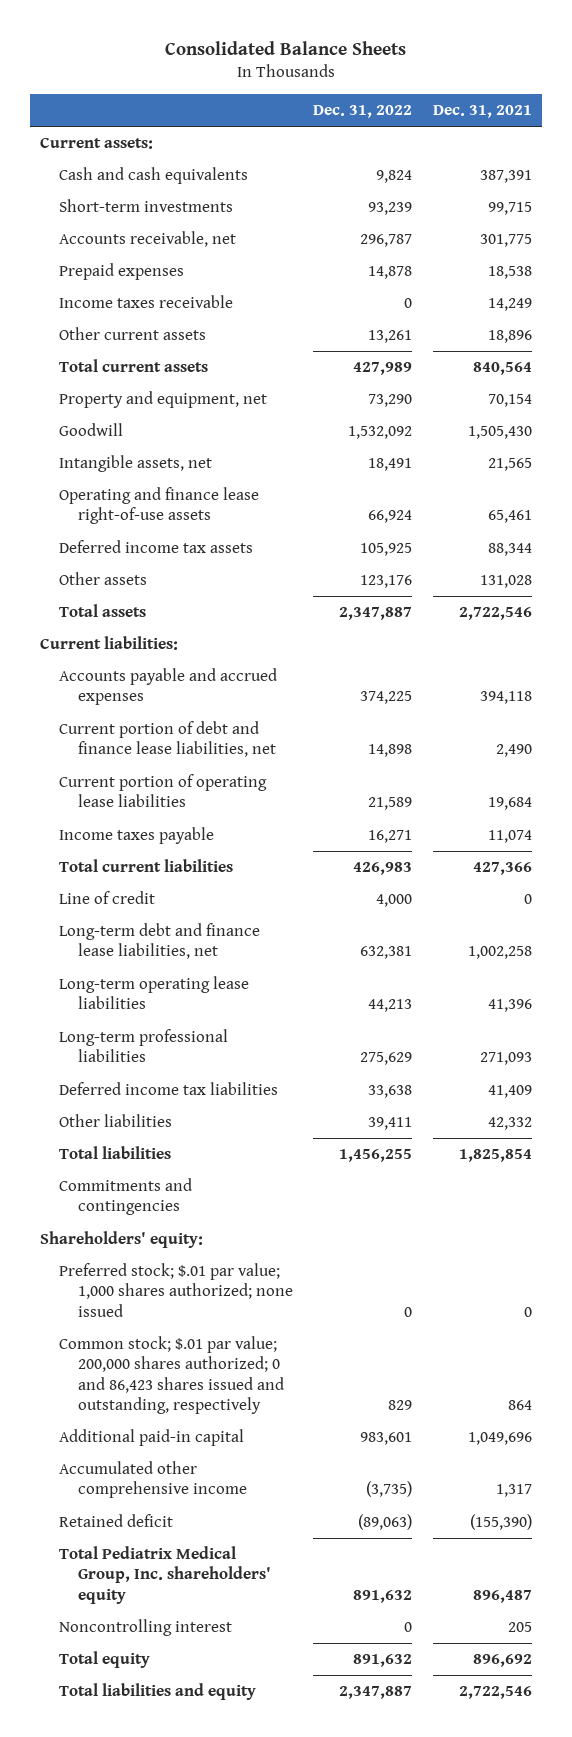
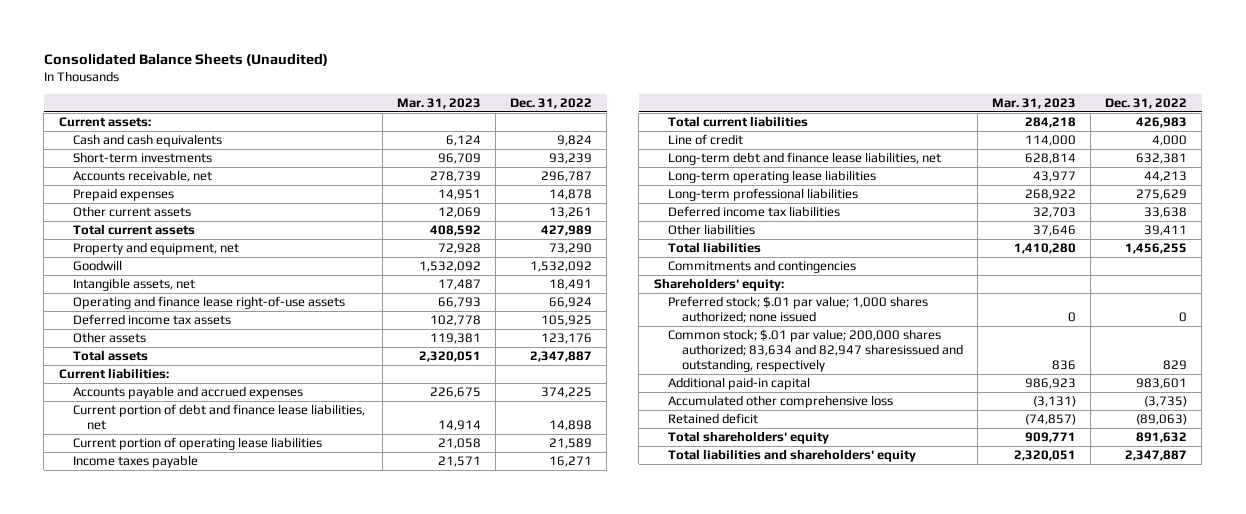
[165,41,407,56] Consolidated Balance Sheets -> [43,52,328,66] Consolidated Balance Sheets (Unaudited)
[432,105,532,119] Dec. 31, 2021 -> none
none -> [396,98,481,110] Mar. 31, 2023
[58,295,233,309] Income taxes receivable -> none
[58,1336,284,1414] Common stock; $.01 par value; 200,000 shares authorized; 0 and 86,423 shares issued and outstanding, respectively -> [667,329,963,372] Common stock; $.01 par value; 200,000 shares authorized; 83,634 and 82,947 sharesissued and outstanding, respectively
[58,1461,247,1499] Accumulated other comprehensive income -> [667,395,893,409] Accumulated other comprehensive loss
[58,1619,232,1637] Noncontrolling interest -> none
[58,1651,150,1669] Total equity -> none
[58,1546,271,1604] Total Pediatrix Medical Group, Inc. shareholders' equity -> [667,431,829,445] Total shareholders' equity
[58,1683,256,1701] Total liabilities and equity -> [667,449,916,463] Total liabilities and shareholders' equity

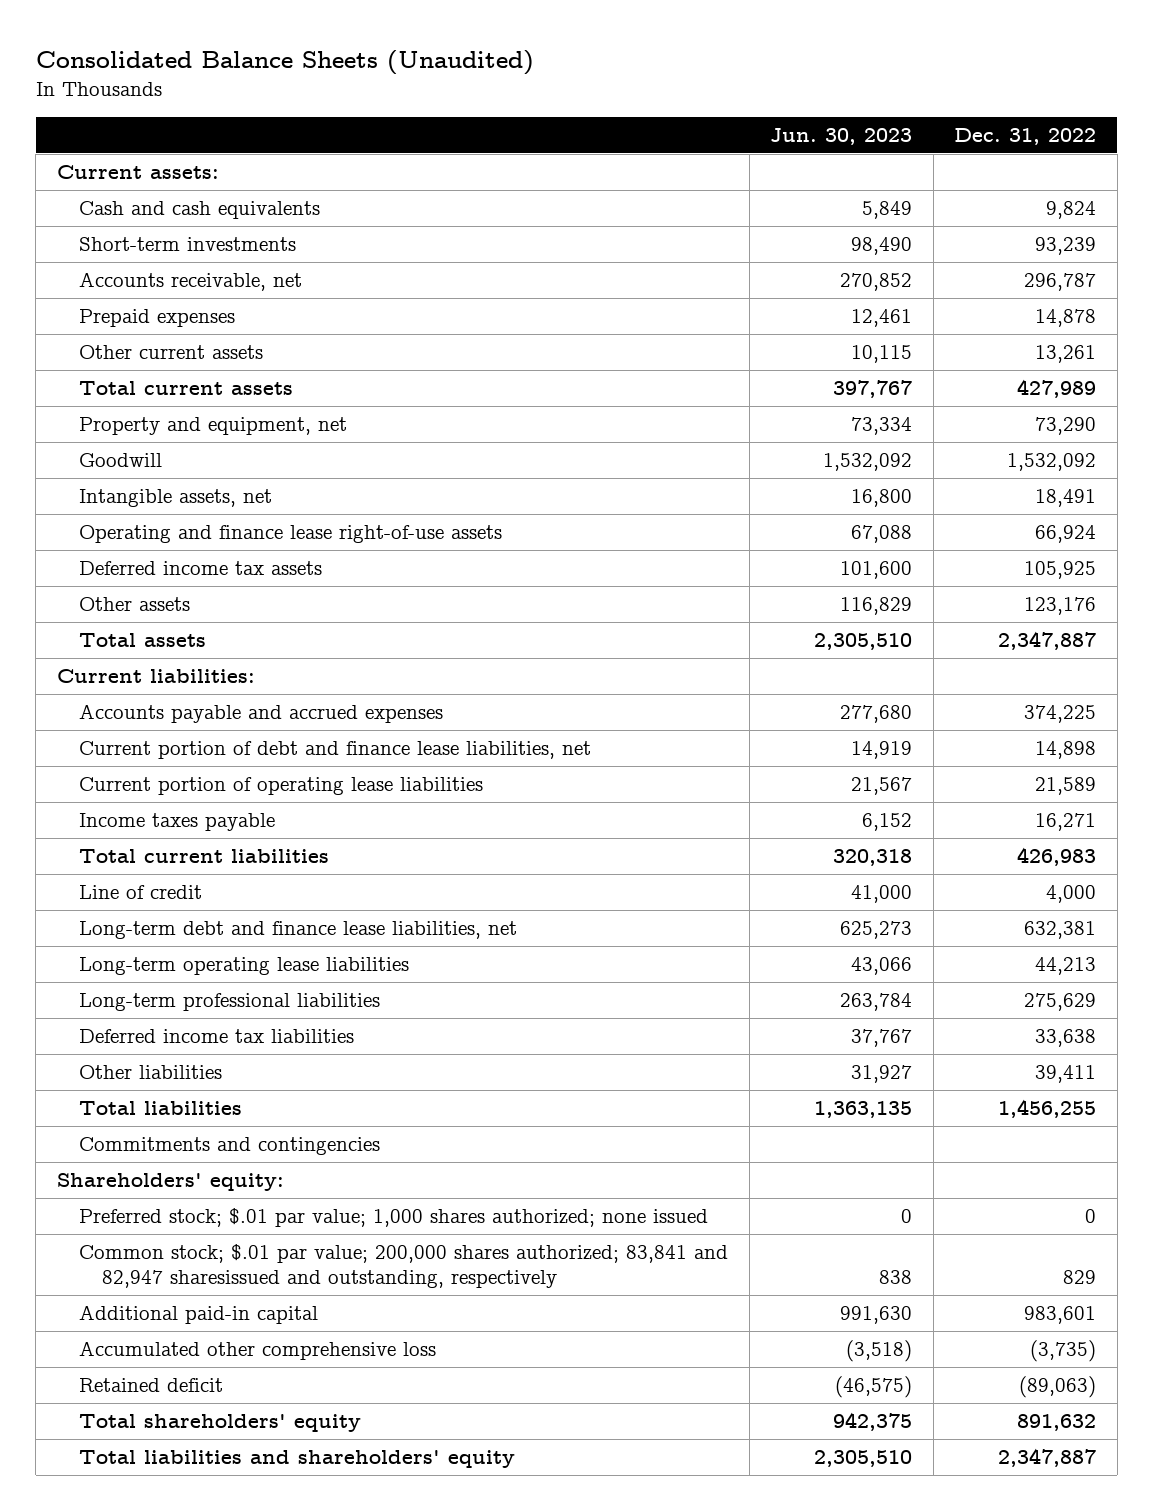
[396,98,481,110] Mar. 31, 2023 -> none
none -> [770,127,913,145] Jun. 30, 2023
[667,329,963,372] Common stock; $.01 par value; 200,000 shares authorized; 83,634 and 82,947 sharesissued and outstanding, respectively -> [79,1244,729,1288] Common stock; $.01 par value; 200,000 shares authorized; 83,841 and 82,947 sharesissued and outstanding, respectively

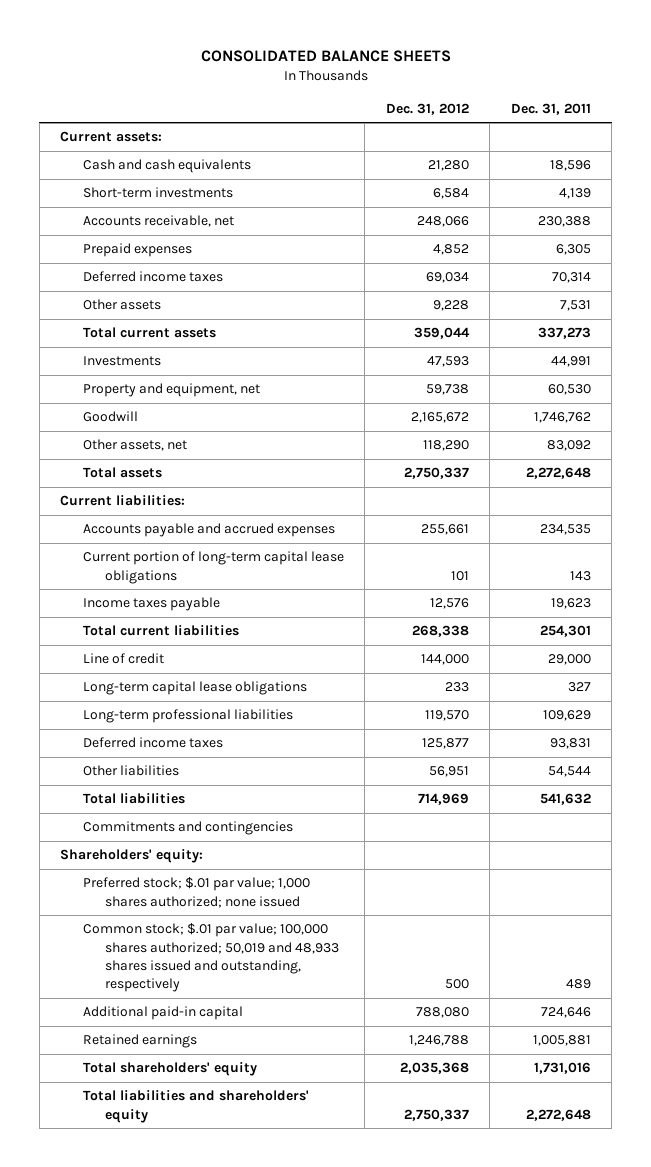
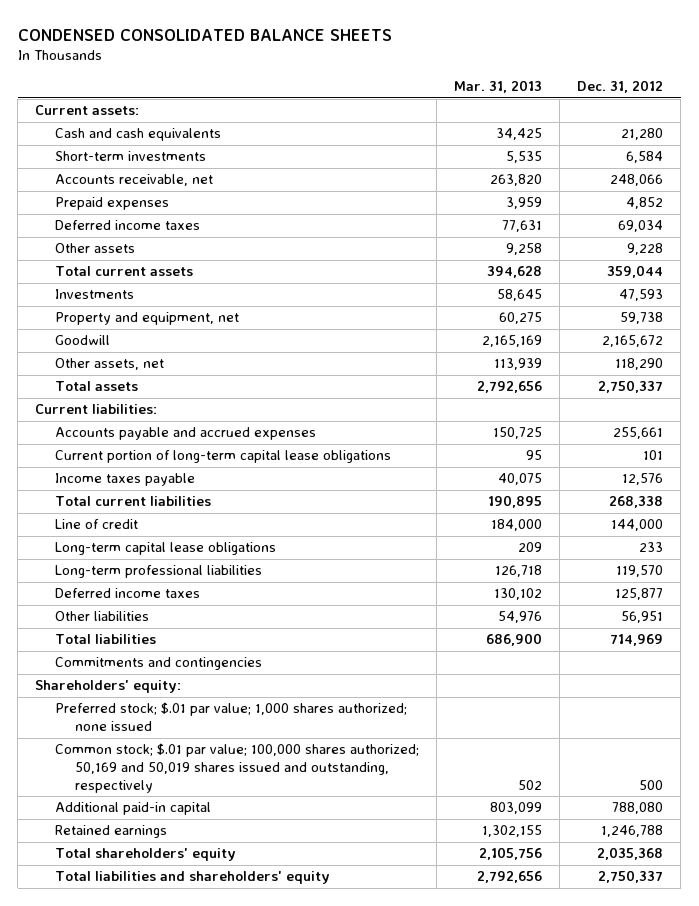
[200,50,451,63] CONSOLIDATED BALANCE SHEETS -> [17,28,392,41] CONDENSED CONSOLIDATED BALANCE SHEETS
[510,102,591,115] Dec. 31, 2011 -> none
none -> [454,80,543,94] Mar. 31, 2013
[82,923,340,993] Common stock; $.01 par value; 100,000 shares authorized; 50,019 and 48,933 shares issued and outstanding, respectively -> [55,743,420,793] Common stock; $.01 par value; 100,000 shares authorized; 50,169 and 50,019 shares issued and outstanding, respectively

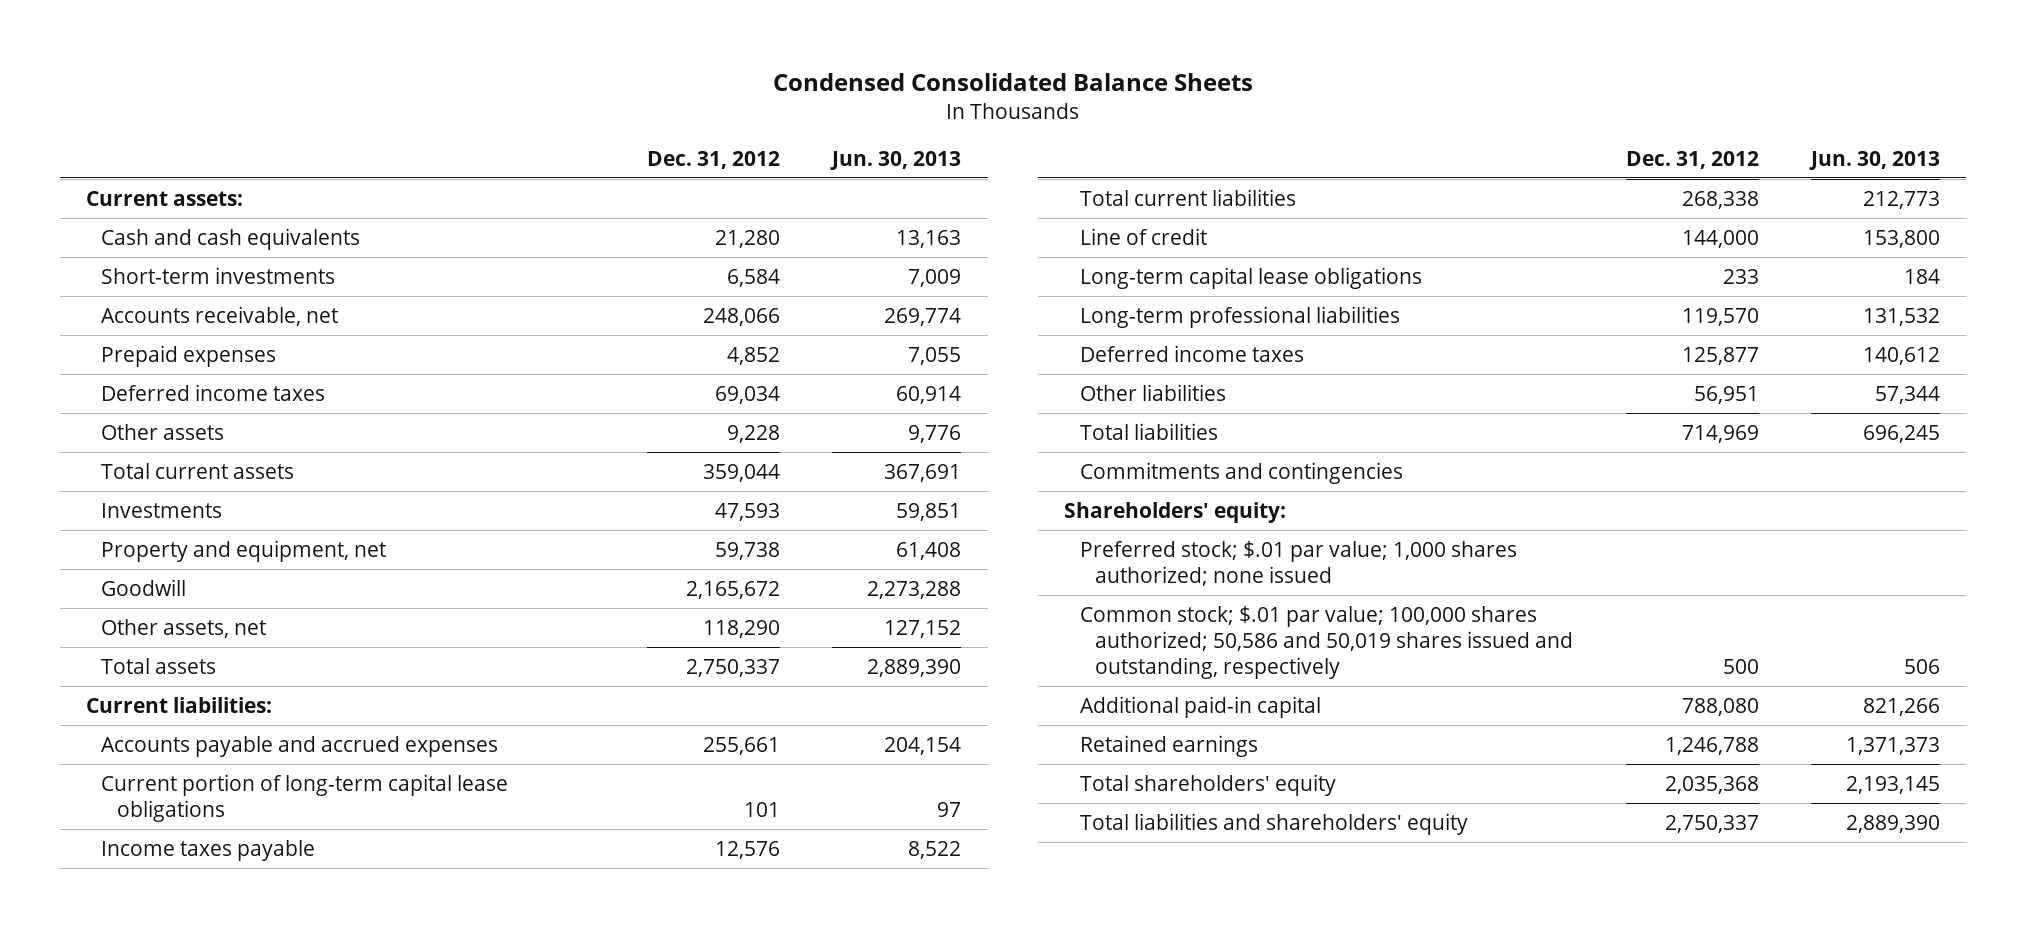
[17,28,392,41] CONDENSED CONSOLIDATED BALANCE SHEETS -> [772,73,1253,92] Condensed Consolidated Balance Sheets
[454,80,543,94] Mar. 31, 2013 -> none
none -> [830,150,962,170] Jun. 30, 2013
[55,743,420,793] Common stock; $.01 par value; 100,000 shares authorized; 50,169 and 50,019 shares issued and outstanding, respectively -> [1079,605,1574,679] Common stock; $.01 par value; 100,000 shares authorized; 50,586 and 50,019 shares issued and outstanding, respectively

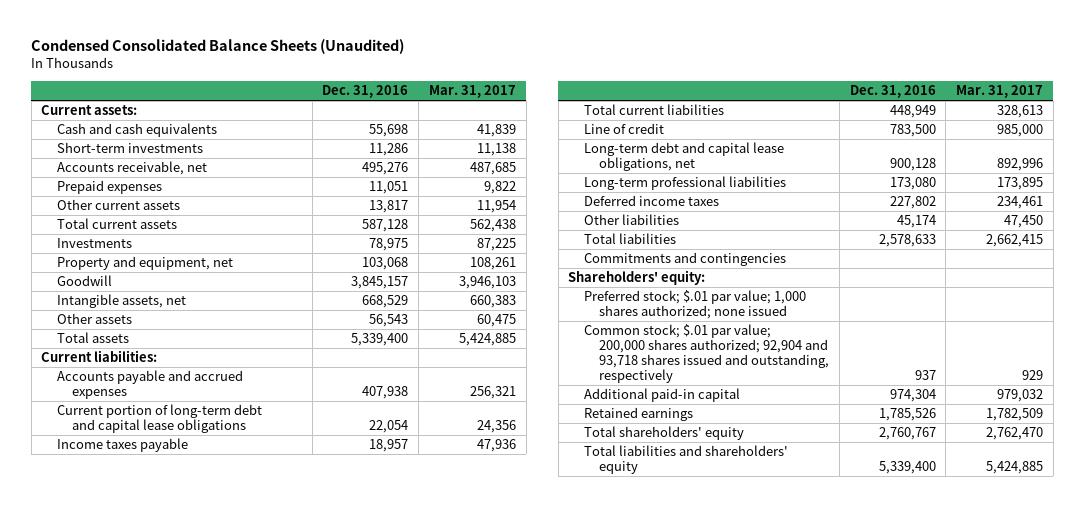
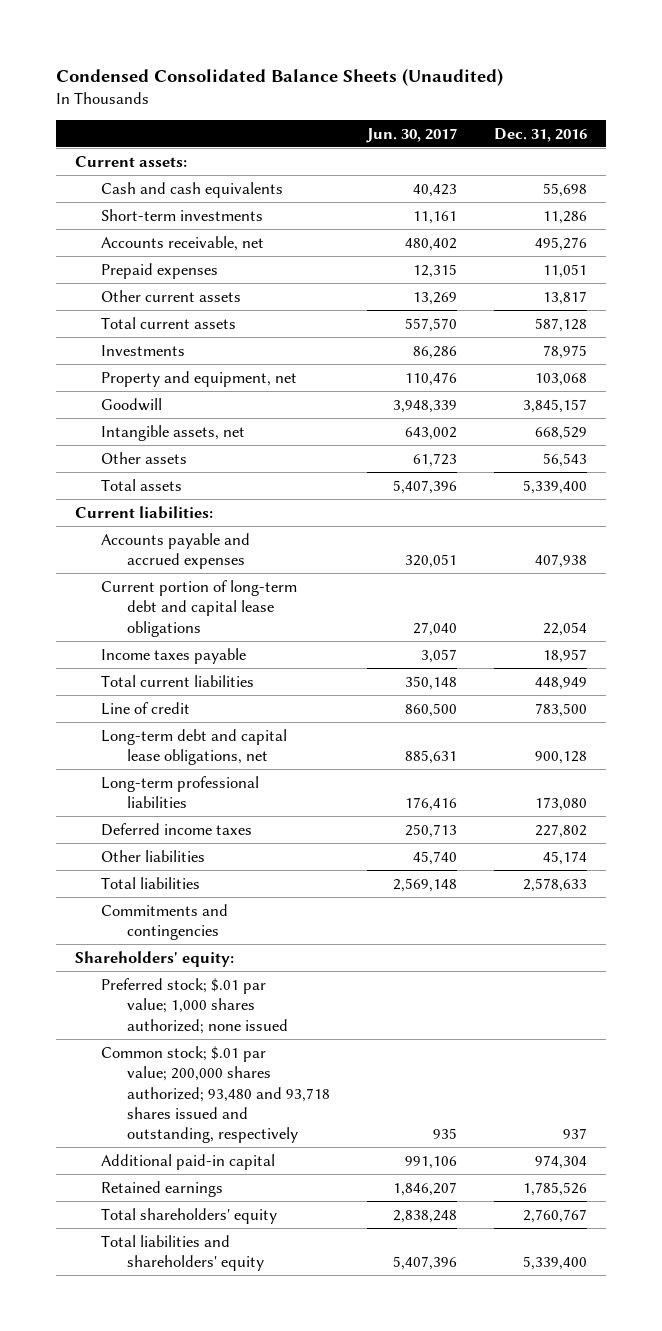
[428,85,516,99] Mar. 31, 2017 -> none
none -> [366,127,458,143] Jun. 30, 2017
[583,324,830,384] Common stock; $.01 par value; 200,000 shares authorized; 92,904 and 93,718 shares issued and outstanding, respectively -> [101,1045,331,1144] Common stock; $.01 par value; 200,000 shares authorized; 93,480 and 93,718 shares issued and outstanding, respectively

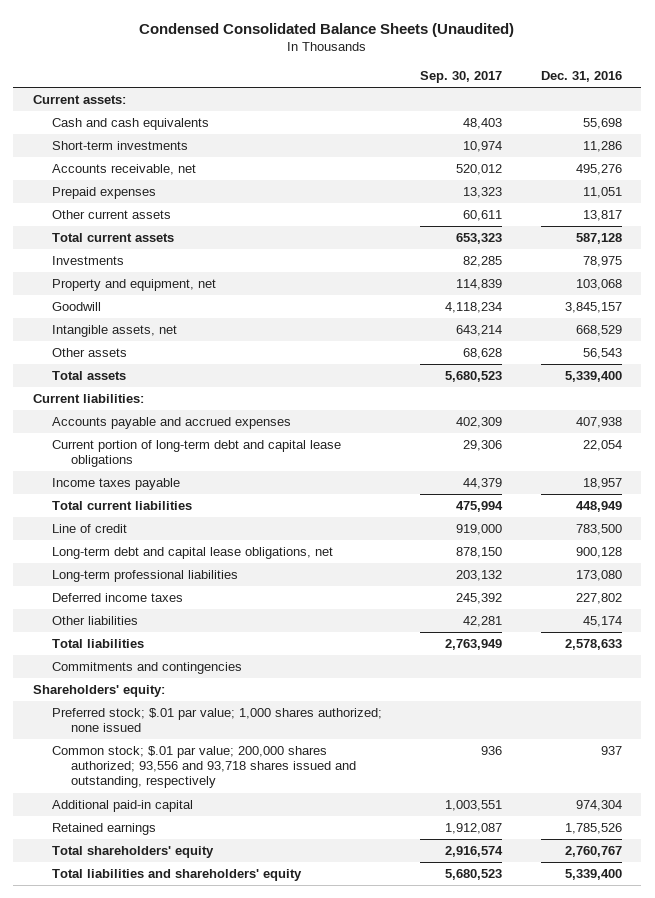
[366,127,458,143] Jun. 30, 2017 -> none
none -> [420,71,503,84] Sep. 30, 2017
[101,1045,331,1144] Common stock; $.01 par value; 200,000 shares authorized; 93,480 and 93,718 shares issued and outstanding, respectively -> [52,746,357,789] Common stock; $.01 par value; 200,000 shares authorized; 93,556 and 93,718 shares issued and outstanding, respectively

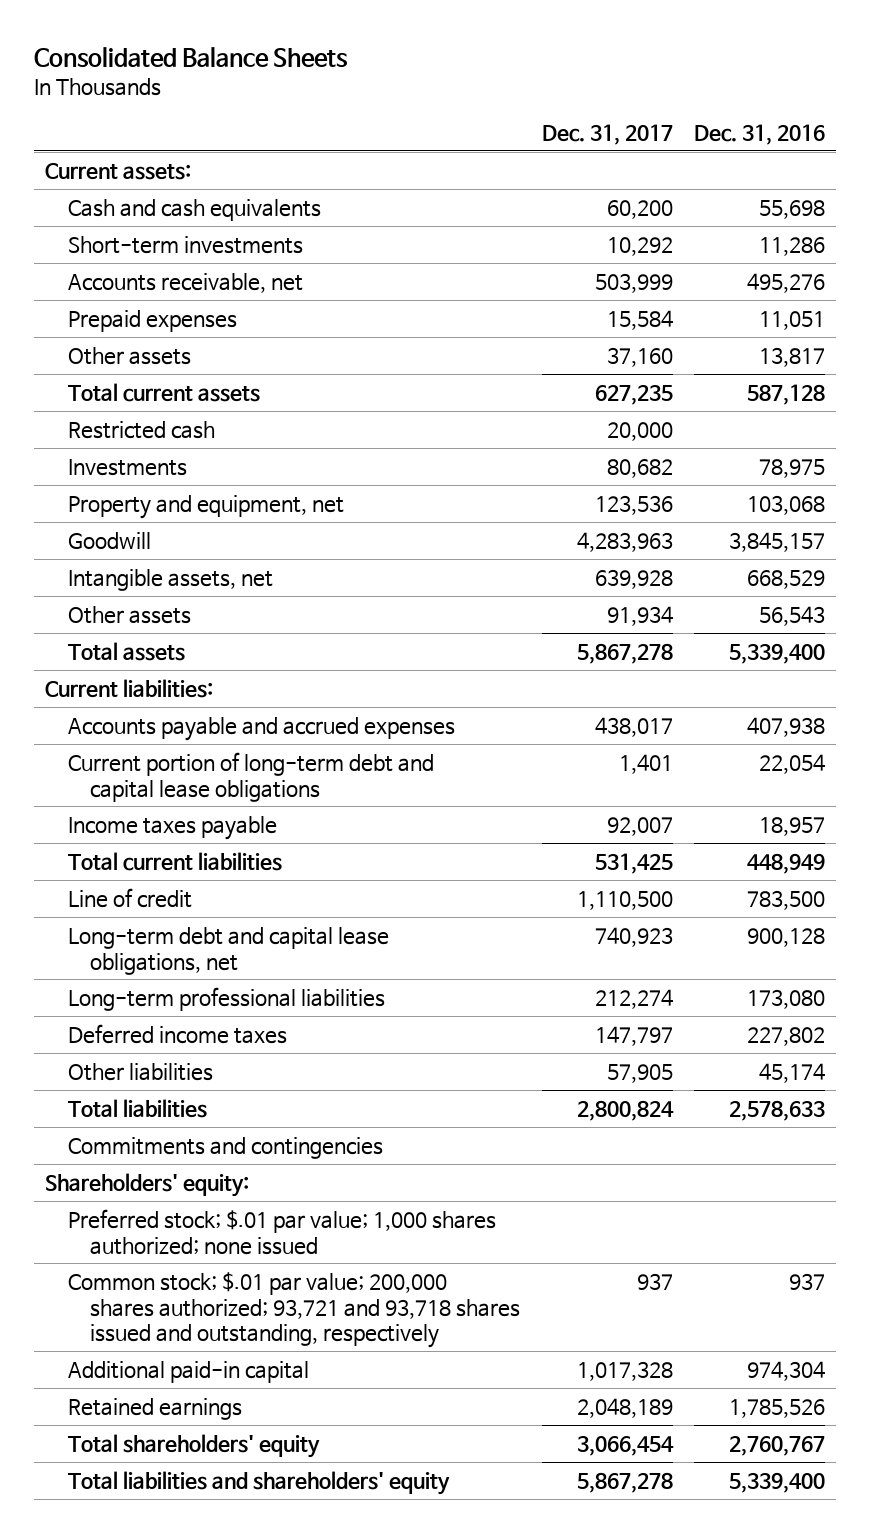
[139,22,515,37] Condensed Consolidated Balance Sheets (Unaudited) -> [34,47,349,69] Consolidated Balance Sheets
[420,71,503,84] Sep. 30, 2017 -> none
none -> [541,123,673,145] Dec. 31, 2017
[52,210,172,220] Other current assets -> [67,346,191,365] Other assets
none -> [67,420,215,439] Restricted cash
[52,746,357,789] Common stock; $.01 par value; 200,000 shares authorized; 93,556 and 93,718 shares issued and outstanding, respectively -> [67,1271,521,1349] Common stock; $.01 par value; 200,000 shares authorized; 93,721 and 93,718 shares issued and outstanding, respectively

